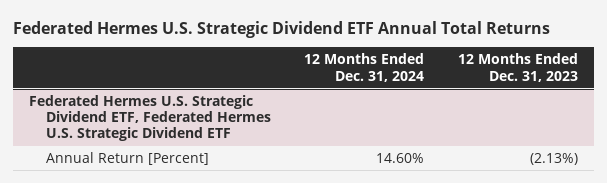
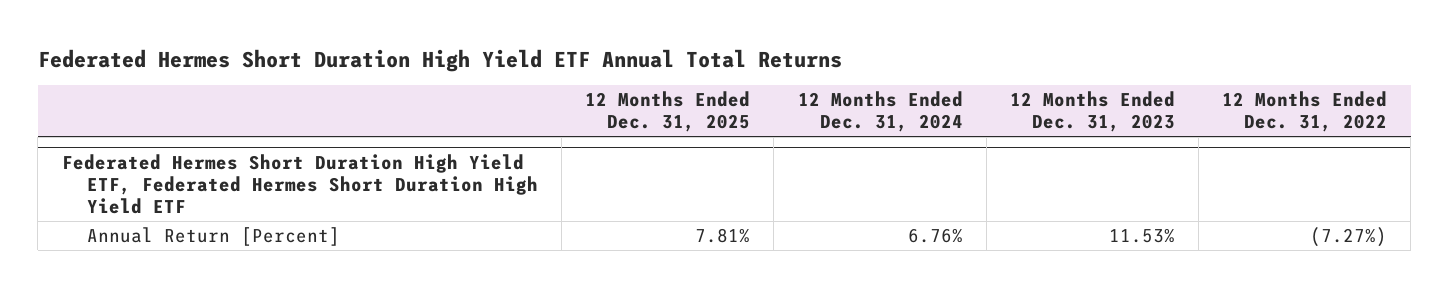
[12,20,550,38] Federated Hermes U.S. Strategic Dividend ETF Annual Total Returns -> [37,48,842,72] Federated Hermes Short Duration High Yield ETF Annual Total Returns
none -> [585,91,751,133] 12 Months Ended Dec. 31, 2025
none -> [1222,91,1388,133] 12 Months Ended Dec. 31, 2022
[29,94,271,142] Federated Hermes U.S. Strategic Dividend ETF, Federated Hermes U.S. Strategic Dividend ETF -> none
none -> [61,154,538,214] Federated Hermes Short Duration High Yield ETF, Federated Hermes Short Duration High Yield ETF
[376,152,425,163] 14.60% -> [907,228,963,244] 6.76%
[529,152,578,165] (2.13%) -> [1108,228,1175,244] 11.53%

